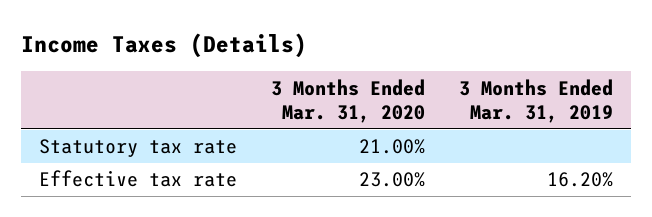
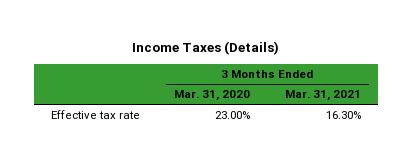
[459,78,614,124] 3 Months Ended Mar. 31, 2019 -> none
none -> [284,90,361,102] Mar. 31, 2021
[38,139,237,158] Statutory tax rate -> none

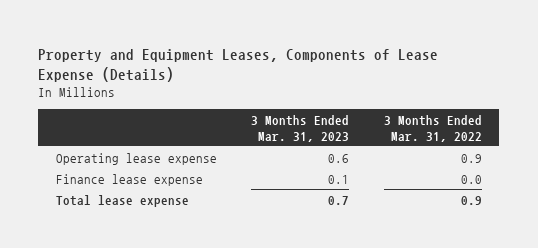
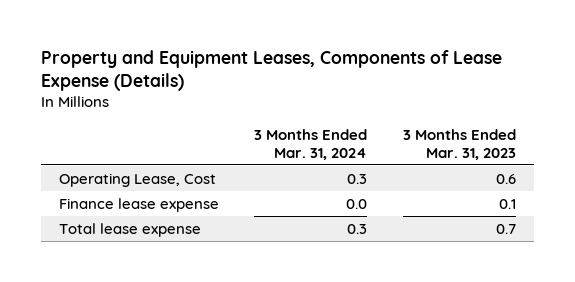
[383,115,482,142] 3 Months Ended Mar. 31, 2022 -> none
none -> [254,129,368,160] 3 Months Ended Mar. 31, 2024
[55,152,217,165] Operating lease expense -> [58,172,216,187] Operating Lease, Cost

